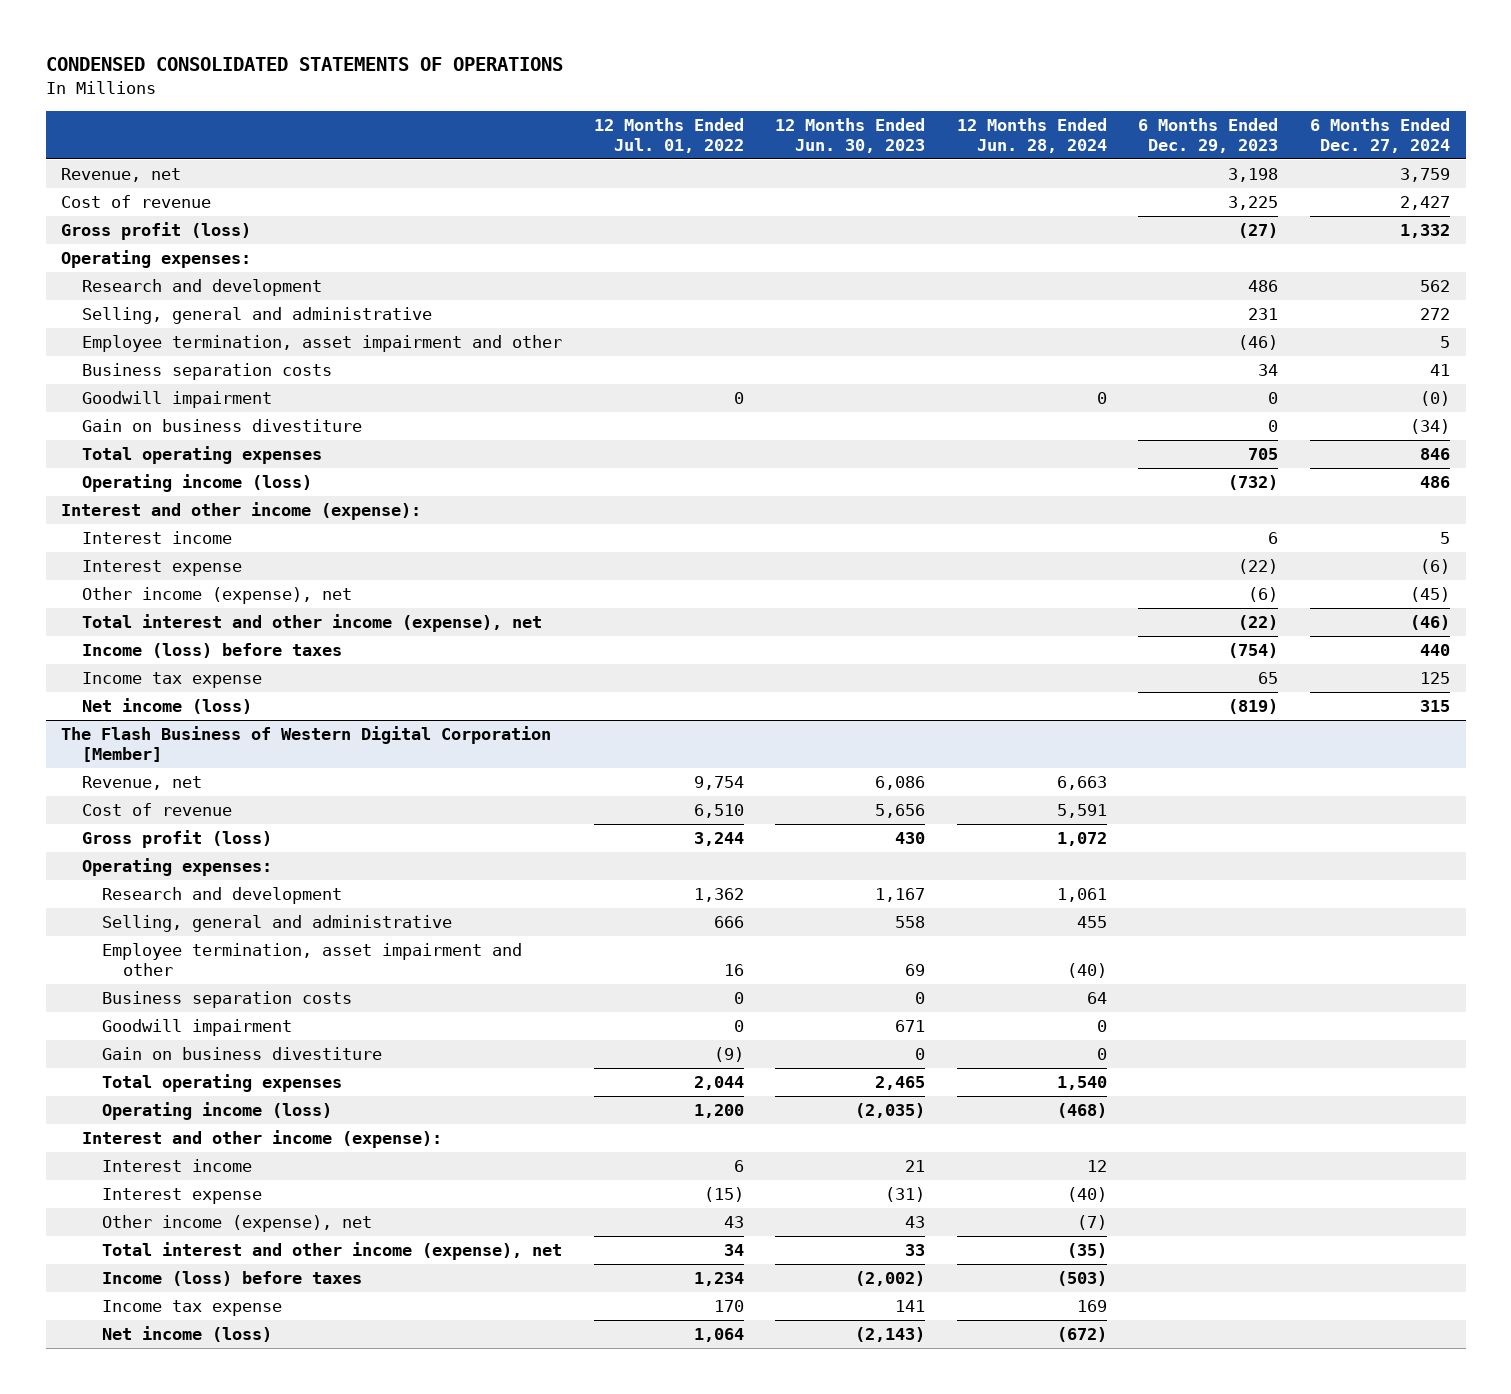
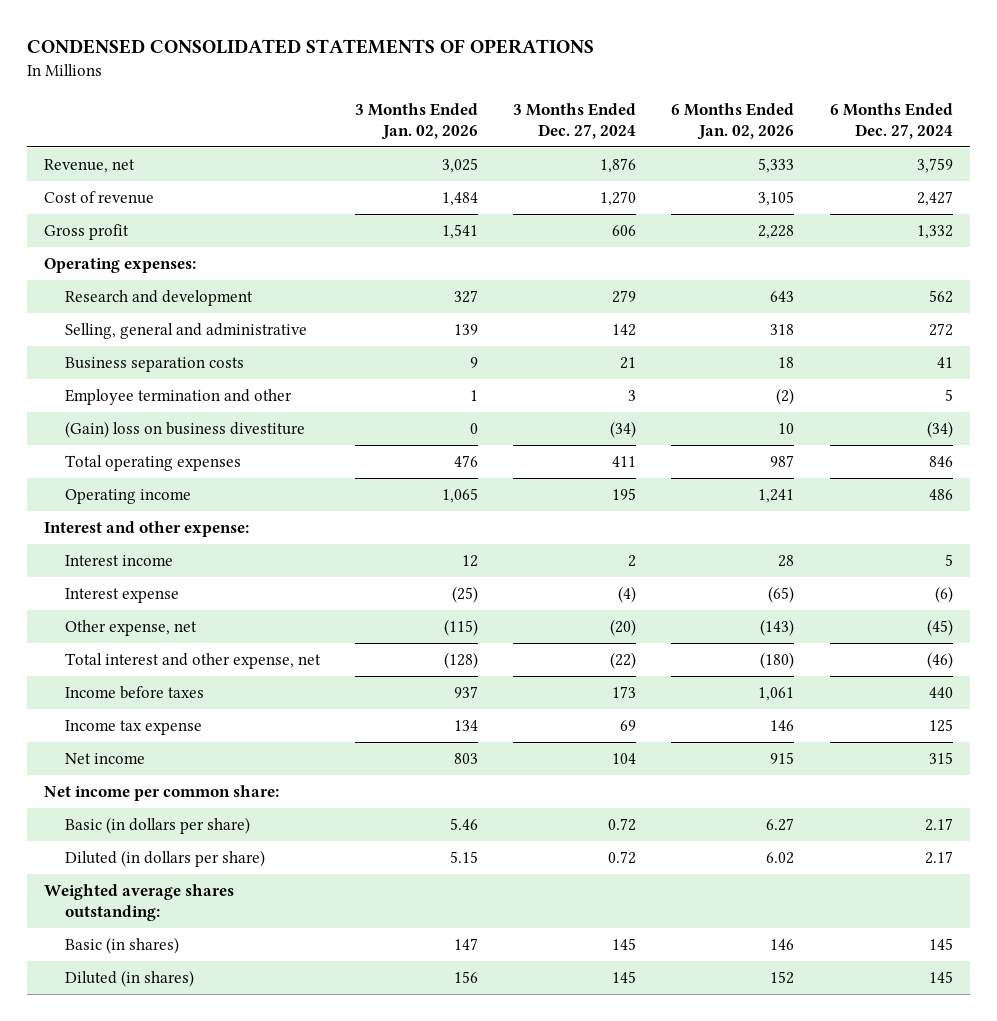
[593,117,744,154] 12 Months Ended Jul. 01, 2022 -> none
[775,117,926,154] 12 Months Ended Jun. 30, 2023 -> none
[956,117,1107,154] 12 Months Ended Jun. 28, 2024 -> none
[1138,117,1279,154] 6 Months Ended Dec. 29, 2023 -> none
none -> [354,103,478,140] 3 Months Ended Jan. 02, 2026
none -> [513,103,637,139] 3 Months Ended Dec. 27, 2024
none -> [671,103,795,140] 6 Months Ended Jan. 02, 2026
[61,221,252,240] Gross profit (loss) -> [44,224,130,241] Gross profit
[81,334,562,352] Employee termination, asset impairment and other -> none
[81,390,272,408] Goodwill impairment -> none
none -> [64,389,292,406] Employee termination and other
[81,418,362,432] Gain on business divestiture -> [64,421,305,439] (Gain) loss on business divestiture
[81,473,312,492] Operating income (loss) -> [64,489,191,505] Operating income
[61,501,422,520] Interest and other income (expense): -> [44,521,250,538] Interest and other expense:
[81,586,352,604] Other income (expense), net -> [64,620,197,637] Other expense, net
[81,613,542,632] Total interest and other income (expense), net -> [64,653,321,670] Total interest and other expense, net
[81,642,342,658] Income (loss) before taxes -> [64,686,204,700] Income before taxes
[61,725,552,763] The Flash Business of Western Digital Corporation [Member] -> none
[81,775,202,790] Revenue, net -> none
[81,802,232,816] Cost of revenue -> none
[81,829,272,848] Gross profit (loss) -> none
[81,857,272,876] Operating expenses: -> none
[102,886,343,904] Research and development -> none
[102,914,453,932] Selling, general and administrative -> none
[102,942,523,977] Employee termination, asset impairment and other -> none
[102,990,353,1008] Business separation costs -> none
[102,1018,293,1036] Goodwill impairment -> none
[102,1046,383,1060] Gain on business divestiture -> none
[102,1073,343,1092] Total operating expenses -> none
[102,1101,333,1120] Operating income (loss) -> none
[81,1129,442,1148] Interest and other income (expense): -> none
[102,1158,253,1172] Interest income -> none
[102,1187,263,1204] Interest expense -> none
[102,1214,373,1232] Other income (expense), net -> none
[102,1241,563,1260] Total interest and other income (expense), net -> none
[102,1270,363,1286] Income (loss) before taxes -> none
[102,1299,283,1316] Income tax expense -> none
[102,1325,273,1342] Net income (loss) -> none
[81,697,252,714] Net income (loss) -> [64,753,145,765] Net income
none -> [44,785,280,802] Net income per common share:
none -> [64,817,250,835] Basic (in dollars per share)
none -> [64,850,265,868] Diluted (in dollars per share)
none -> [44,884,235,921] Weighted average shares outstanding:
none -> [64,937,179,955] Basic (in shares)
none -> [64,970,194,988] Diluted (in shares)

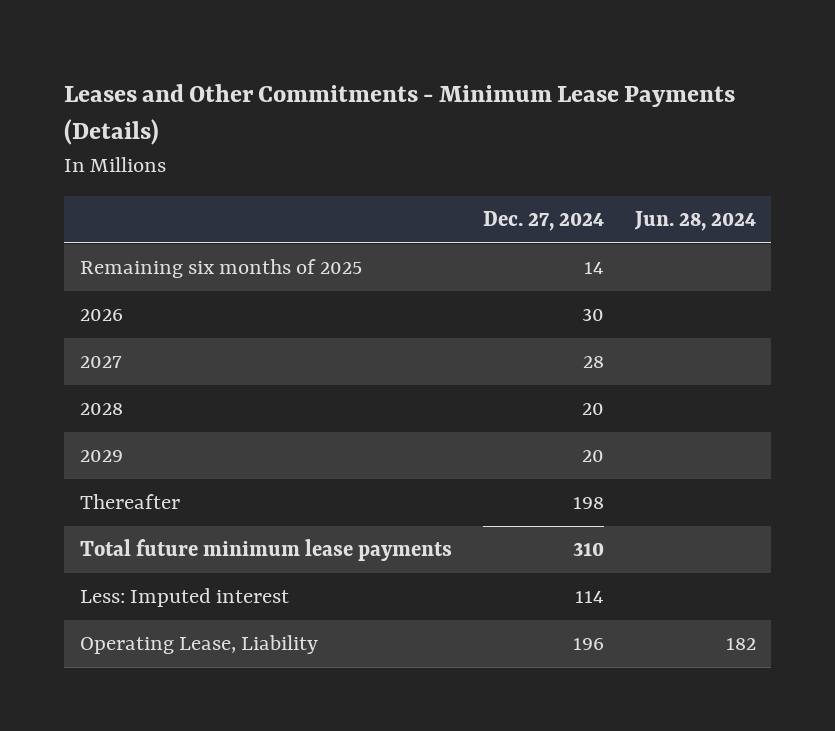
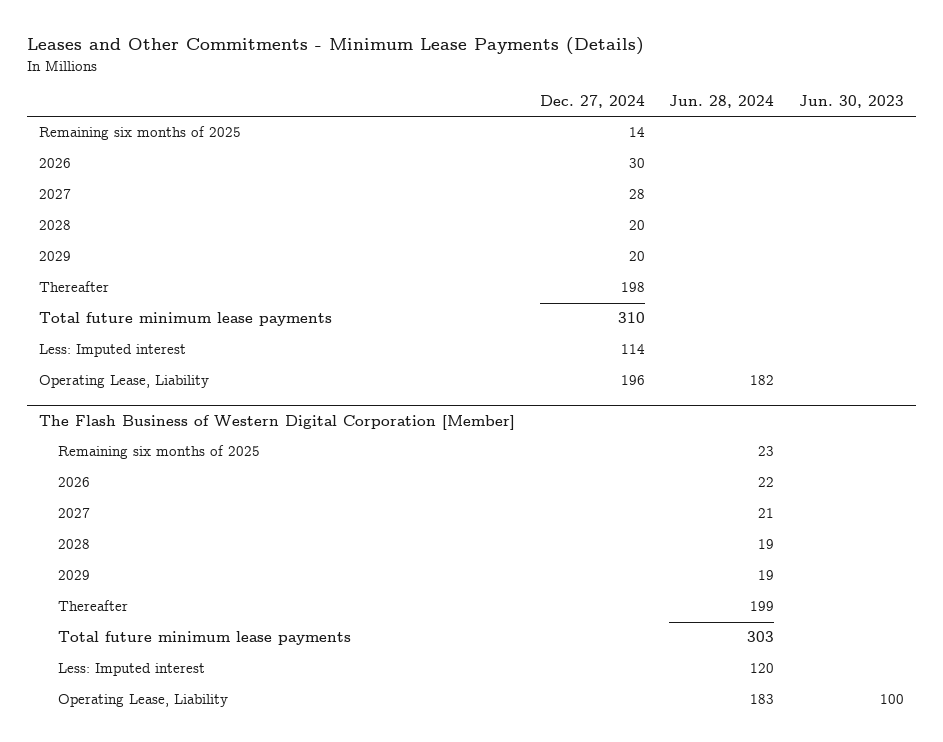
none -> [798,94,904,108] Jun. 30, 2023
none -> [39,415,516,431] The Flash Business of Western Digital Corporation [Member]
none -> [58,445,261,460] Remaining six months of 2025
none -> [58,477,91,488] 2026
none -> [58,508,91,519] 2027
none -> [58,539,91,550] 2028
none -> [58,570,91,581] 2029
none -> [58,600,129,612] Thereafter
none -> [58,631,352,646] Total future minimum lease payments
none -> [58,663,206,677] Less: Imputed interest
none -> [58,694,229,708] Operating Lease, Liability

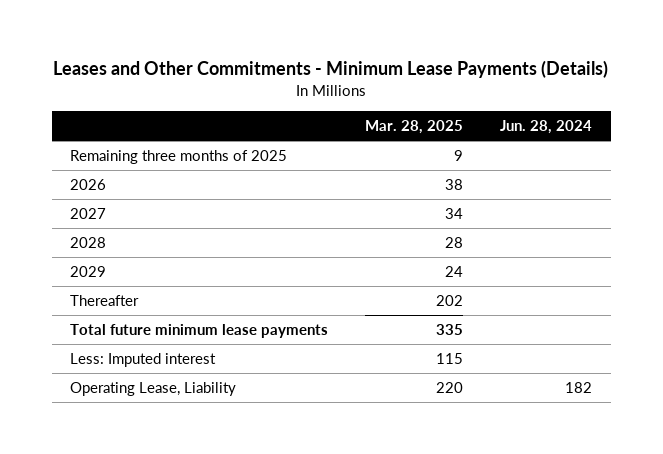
[539,94,645,108] Dec. 27, 2024 -> none
[798,94,904,108] Jun. 30, 2023 -> none
none -> [365,120,464,135] Mar. 28, 2025
[39,126,242,141] Remaining six months of 2025 -> [70,149,288,164] Remaining three months of 2025
[39,415,516,431] The Flash Business of Western Digital Corporation [Member] -> none
[58,445,261,460] Remaining six months of 2025 -> none
[58,477,91,488] 2026 -> none
[58,508,91,519] 2027 -> none
[58,539,91,550] 2028 -> none
[58,570,91,581] 2029 -> none
[58,600,129,612] Thereafter -> none
[58,631,352,646] Total future minimum lease payments -> none
[58,663,206,677] Less: Imputed interest -> none
[58,694,229,708] Operating Lease, Liability -> none

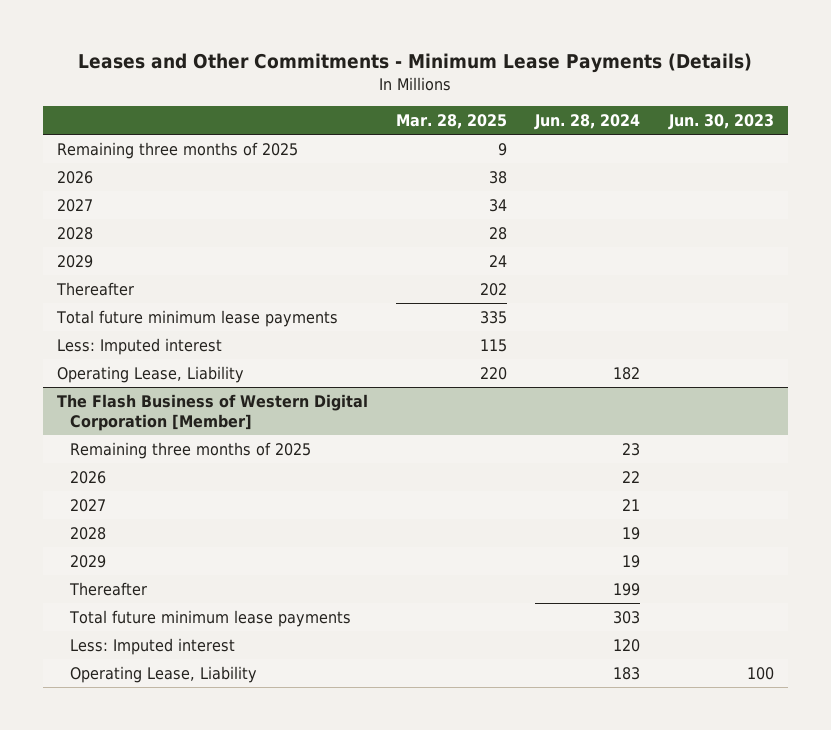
none -> [667,114,774,131] Jun. 30, 2023
none -> [57,393,369,432] The Flash Business of Western Digital Corporation [Member]
none -> [70,441,312,459] Remaining three months of 2025
none -> [70,470,107,484] 2026
none -> [70,498,107,512] 2027
none -> [70,526,107,540] 2028
none -> [70,554,107,568] 2029
none -> [69,581,148,596] Thereafter
none -> [69,609,352,627] Total future minimum lease payments
none -> [70,637,236,655] Less: Imputed interest
none -> [70,665,258,683] Operating Lease, Liability

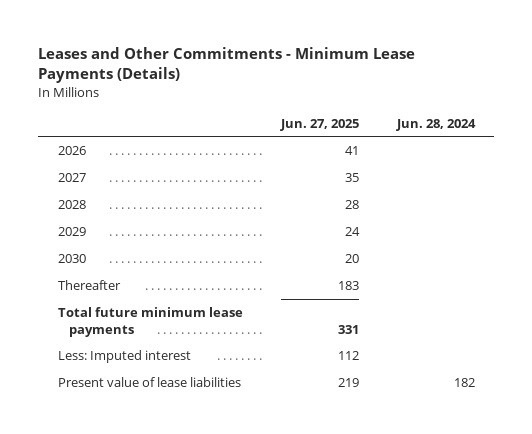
[396,114,508,130] Mar. 28, 2025 -> none
[667,114,774,131] Jun. 30, 2023 -> none
none -> [279,118,359,131] Jun. 27, 2025
[57,141,299,159] Remaining three months of 2025 -> none
none -> [57,253,86,263] 2030
[57,393,369,432] The Flash Business of Western Digital Corporation [Member] -> none
[70,441,312,459] Remaining three months of 2025 -> none
[70,470,107,484] 2026 -> none
[70,498,107,512] 2027 -> none
[70,526,107,540] 2028 -> none
[70,554,107,568] 2029 -> none
[69,581,148,596] Thereafter -> none
[69,609,352,627] Total future minimum lease payments -> none
[70,637,236,655] Less: Imputed interest -> none
[70,665,258,683] Operating Lease, Liability -> none
[57,365,245,383] Operating Lease, Liability -> [57,376,241,387] Present value of lease liabilities

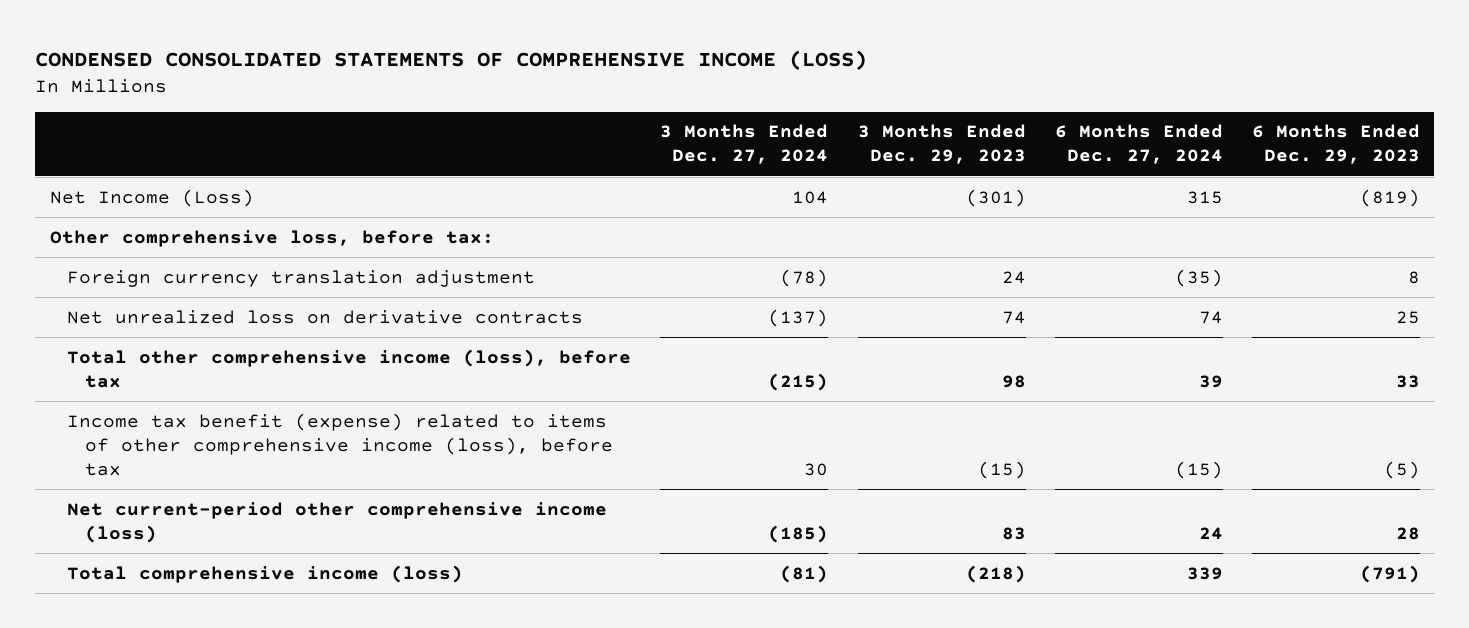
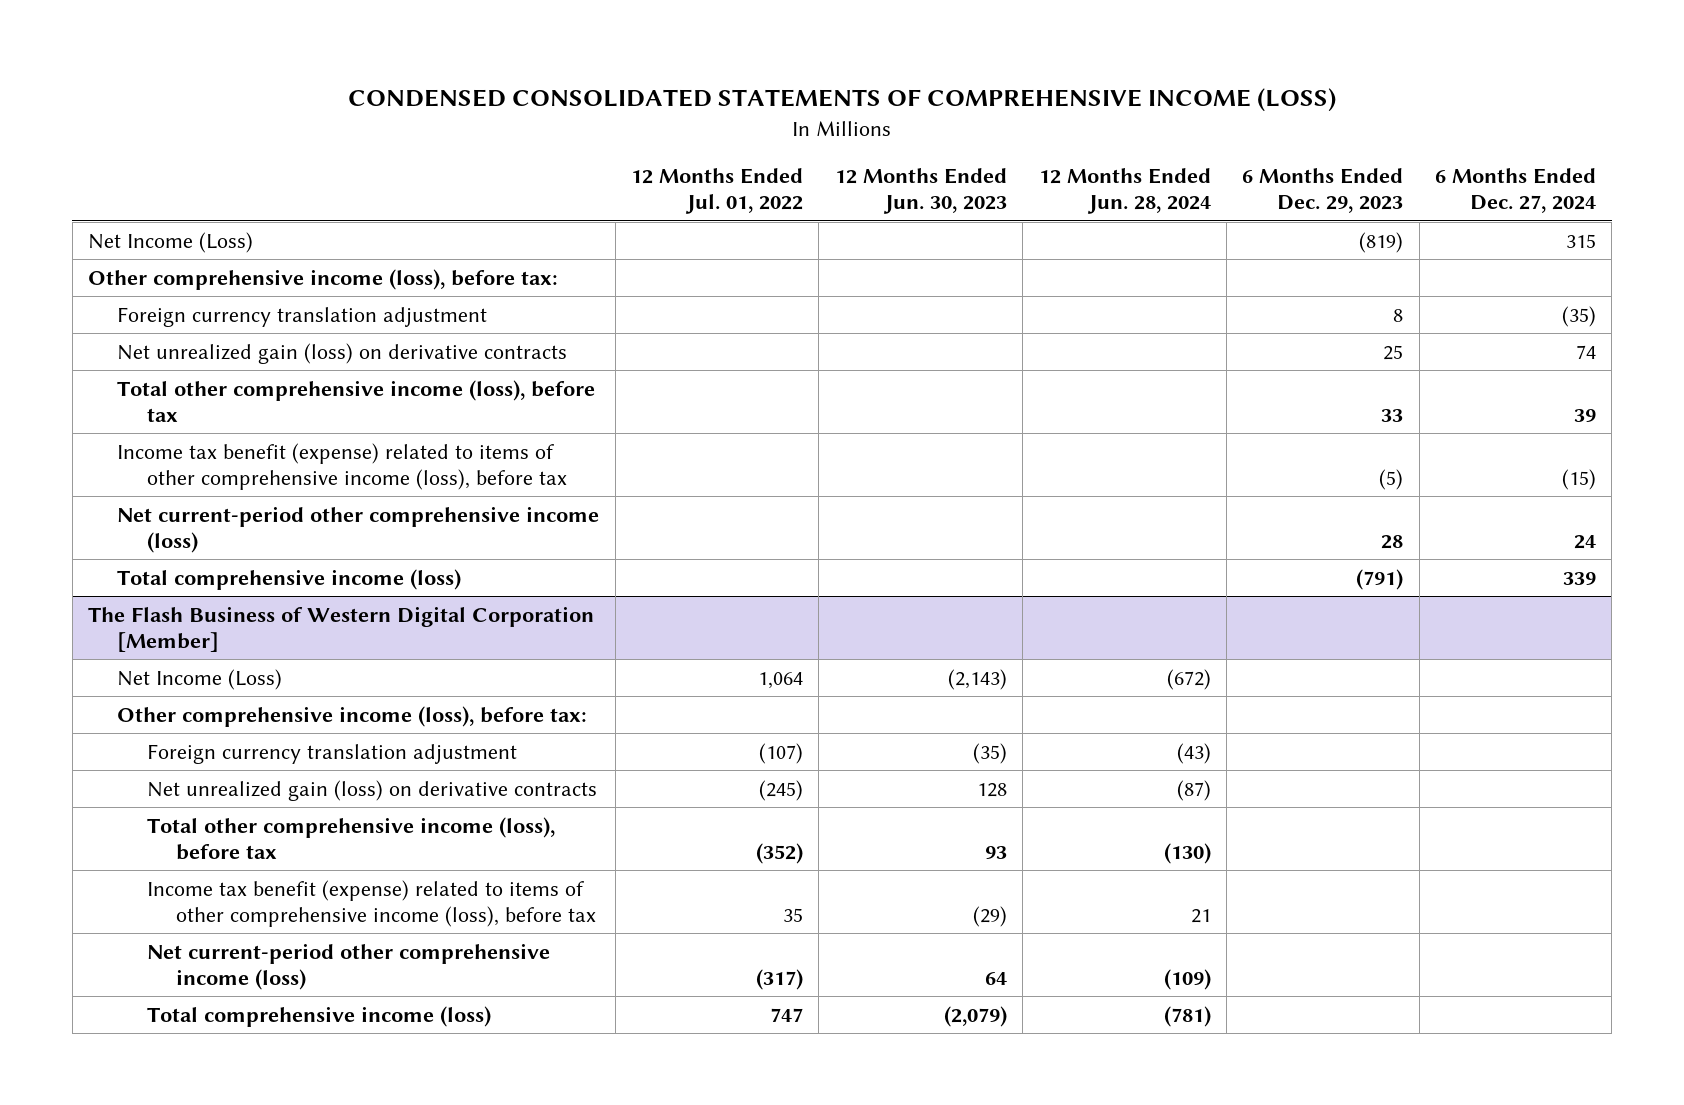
[660,124,829,165] 3 Months Ended Dec. 27, 2024 -> none
[857,124,1026,165] 3 Months Ended Dec. 29, 2023 -> none
none -> [631,168,804,215] 12 Months Ended Jul. 01, 2022
none -> [834,168,1007,215] 12 Months Ended Jun. 30, 2023
none -> [1038,168,1211,215] 12 Months Ended Jun. 28, 2024
[49,229,494,247] Other comprehensive loss, before tax: -> [88,268,559,290] Other comprehensive income (loss), before tax:
[67,309,584,324] Net unrealized loss on derivative contracts -> [117,342,568,364] Net unrealized gain (loss) on derivative contracts
none -> [88,605,595,652] The Flash Business of Western Digital Corporation [Member]
none -> [117,668,283,690] Net Income (Loss)
none -> [117,705,588,727] Other comprehensive income (loss), before tax:
none -> [146,743,517,764] Foreign currency translation adjustment
none -> [146,779,597,801] Net unrealized gain (loss) on derivative contracts
none -> [146,816,555,860] Total other comprehensive income (loss), before tax
none -> [146,879,596,927] Income tax benefit (expense) related to items of other comprehensive income (loss), before tax
none -> [146,942,550,990] Net current-period other comprehensive income (loss)
none -> [146,1005,491,1027] Total comprehensive income (loss)

